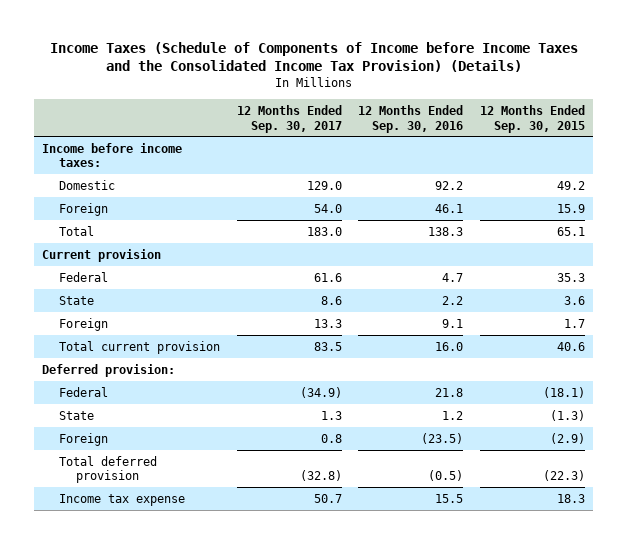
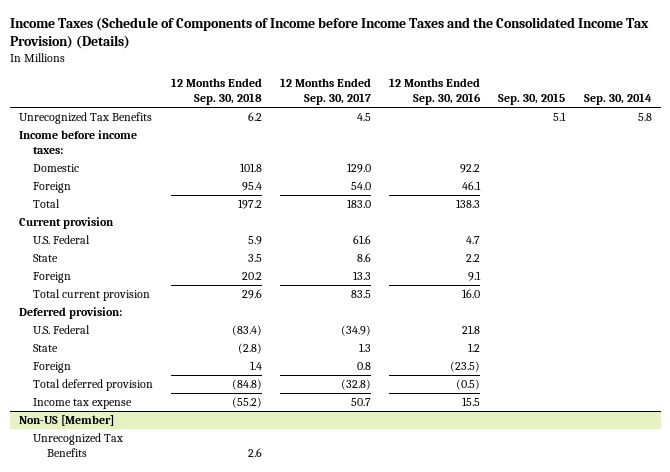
[479,104,585,133] 12 Months Ended Sep. 30, 2015 -> none
none -> [171,78,263,106] 12 Months Ended Sep. 30, 2018
none -> [498,93,566,106] Sep. 30, 2015
none -> [583,93,652,106] Sep. 30, 2014
none -> [18,111,152,124] Unrecognized Tax Benefits
[59,271,109,282] Federal -> [33,234,91,244] U.S. Federal
[59,386,109,397] Federal -> [33,324,91,334] U.S. Federal
none -> [18,414,114,426] Non-US [Member]
none -> [33,432,124,457] Unrecognized Tax Benefits

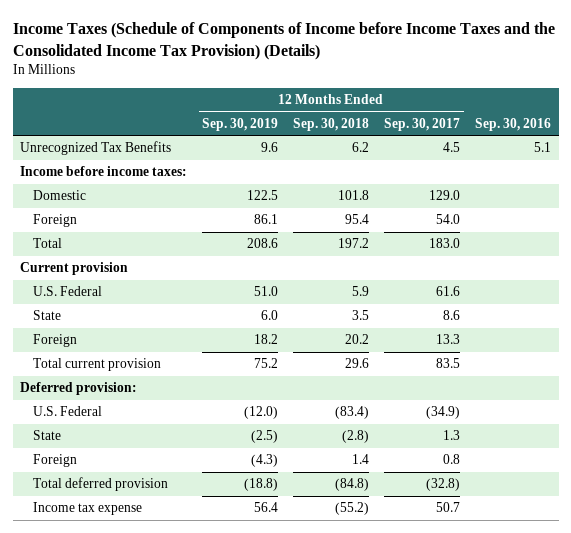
[389,78,482,106] 12 Months Ended Sep. 30, 2016 -> none
[498,93,566,106] Sep. 30, 2015 -> none
[583,93,652,106] Sep. 30, 2014 -> none
none -> [202,118,279,132] Sep. 30, 2019
none -> [475,118,552,132] Sep. 30, 2016
[18,414,114,426] Non-US [Member] -> none
[33,432,124,457] Unrecognized Tax Benefits -> none

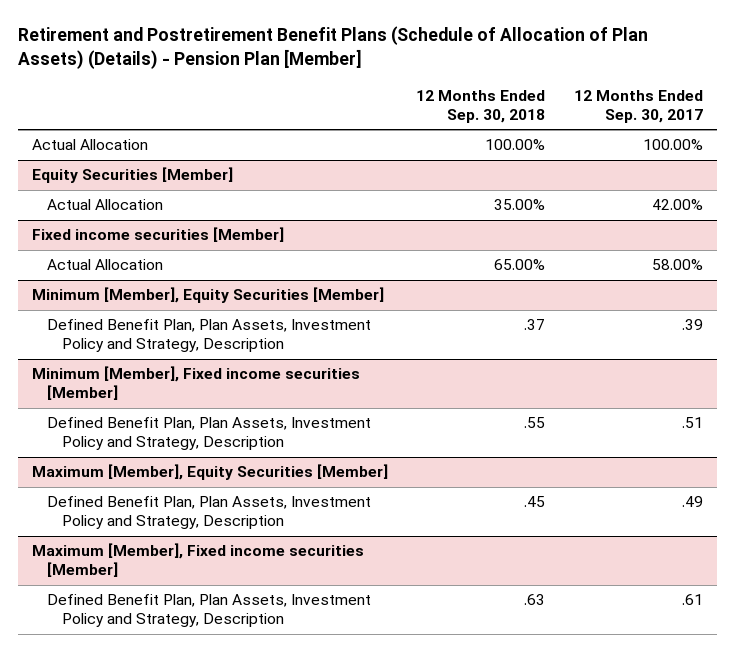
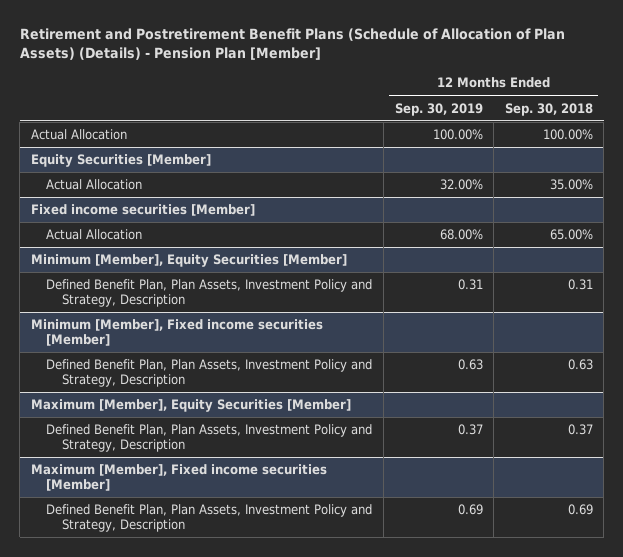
[573,90,703,123] 12 Months Ended Sep. 30, 2017 -> none
none -> [394,102,483,116] Sep. 30, 2019
[524,319,546,331] .37 -> [567,279,593,291] 0.31
[524,417,546,429] .55 -> [567,359,593,371] 0.63
[524,496,546,508] .45 -> [567,424,593,436] 0.37
[524,594,546,606] .63 -> [567,504,593,516] 0.69

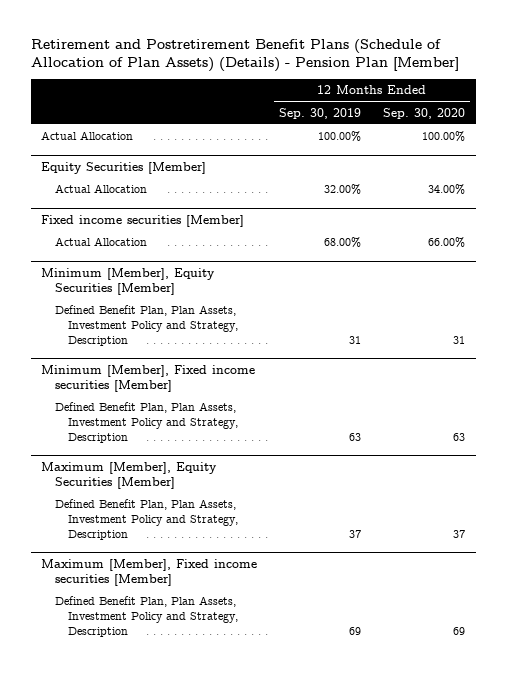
[504,102,593,116] Sep. 30, 2018 -> none
none -> [382,107,465,119] Sep. 30, 2020
[457,279,483,291] 0.31 -> [349,336,362,345] 31
[457,359,483,371] 0.63 -> [349,433,362,442] 63
[457,424,483,436] 0.37 -> [349,530,362,539] 37
[457,504,483,516] 0.69 -> [349,627,362,636] 69

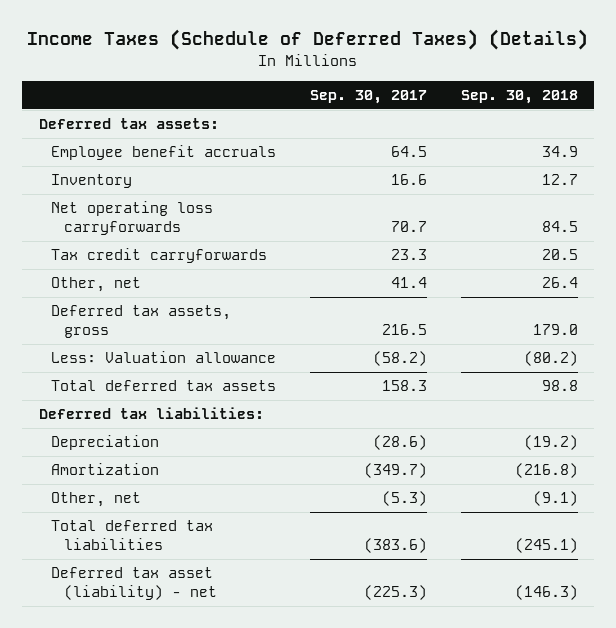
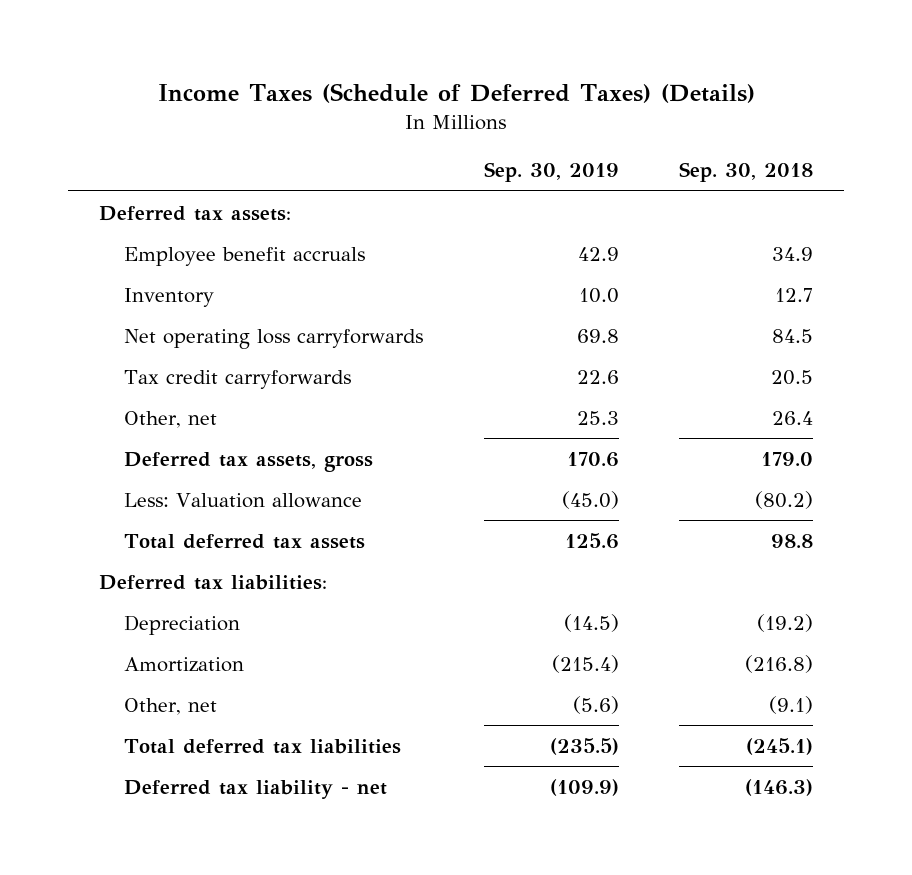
[310,90,428,105] Sep. 30, 2017 -> none
none -> [483,162,619,183] Sep. 30, 2019
[51,567,218,601] Deferred tax asset (liability) - net -> [124,779,388,799] Deferred tax liability - net

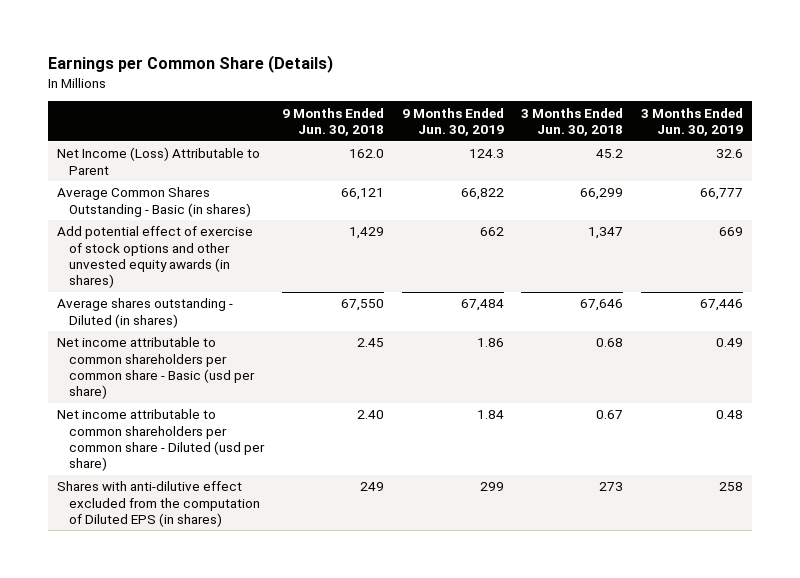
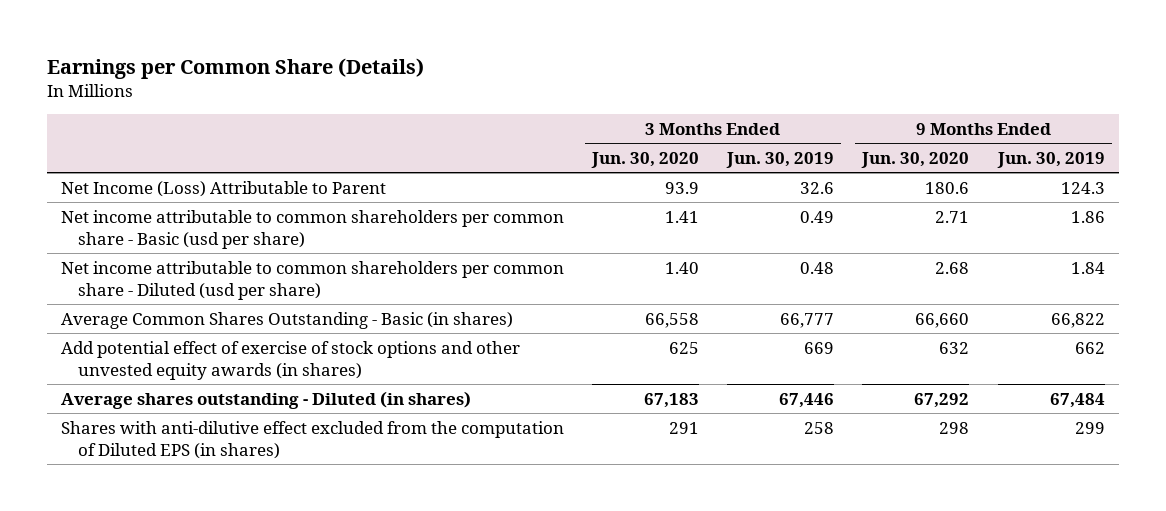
[281,107,384,137] 9 Months Ended Jun. 30, 2018 -> none
[521,107,624,137] 3 Months Ended Jun. 30, 2018 -> none
none -> [591,151,700,168] Jun. 30, 2020
none -> [861,151,970,168] Jun. 30, 2020
[56,337,256,400] Net income attributable to common shareholders per common share - Basic (usd per share) -> [60,209,564,249] Net income attributable to common shareholders per common share - Basic (usd per share)
[56,409,266,472] Net income attributable to common shareholders per common share - Diluted (usd per share) -> [60,260,564,300] Net income attributable to common shareholders per common share - Diluted (usd per share)

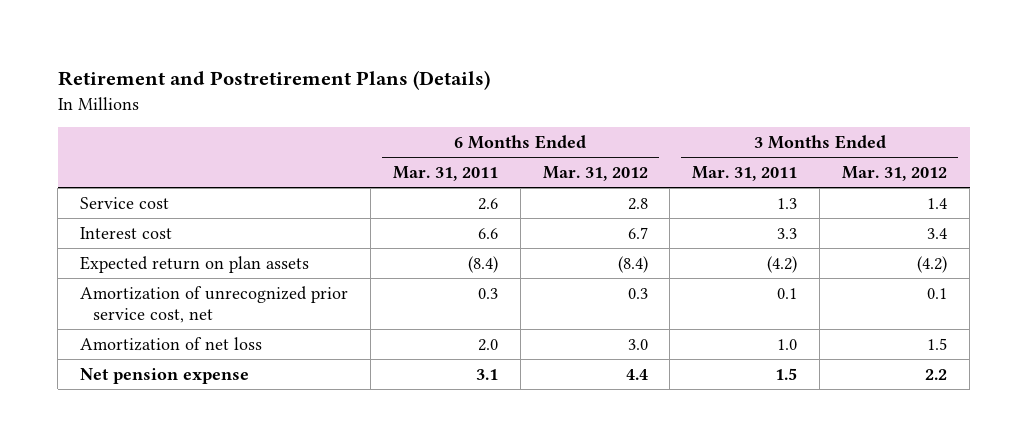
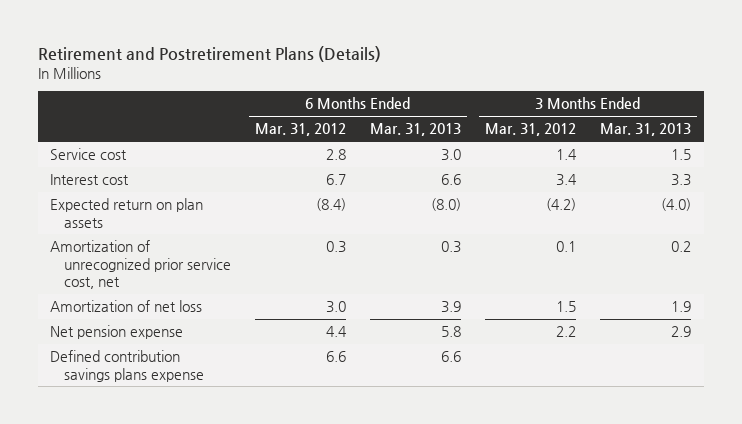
[392,166,498,182] Mar. 31, 2011 -> none
[692,166,798,182] Mar. 31, 2011 -> none
none -> [370,123,462,137] Mar. 31, 2013
none -> [600,123,692,137] Mar. 31, 2013
none -> [50,350,205,382] Defined contribution savings plans expense

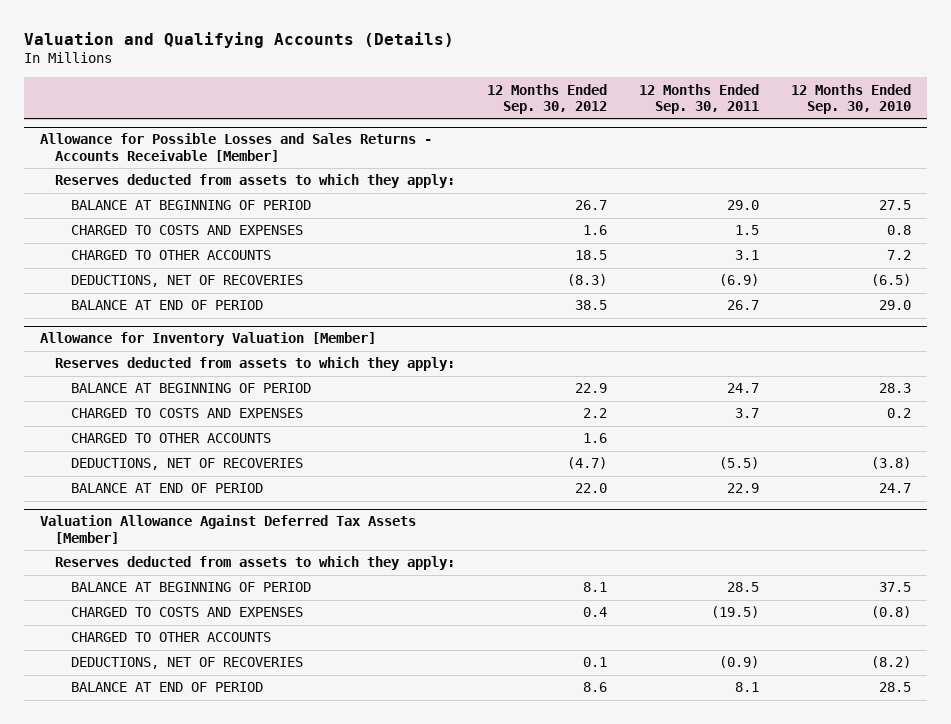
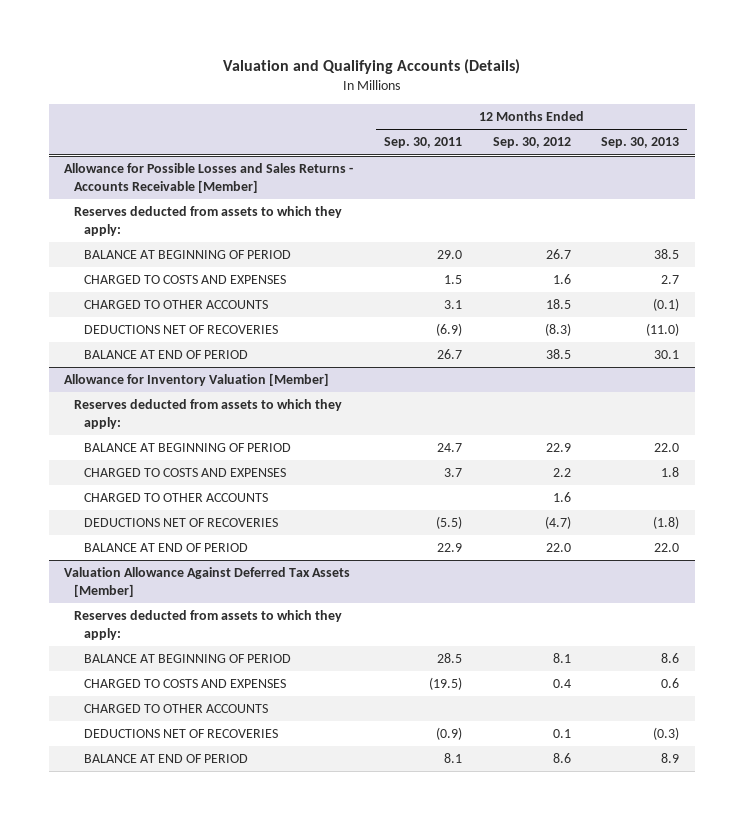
[791,83,912,114] 12 Months Ended Sep. 30, 2010 -> none
none -> [601,137,680,149] Sep. 30, 2013
[70,275,303,288] DEDUCTIONS, NET OF RECOVERIES -> [84,325,279,335] DEDUCTIONS NET OF RECOVERIES
[70,458,303,471] DEDUCTIONS, NET OF RECOVERIES -> [84,518,279,528] DEDUCTIONS NET OF RECOVERIES
[70,657,303,670] DEDUCTIONS, NET OF RECOVERIES -> [84,729,279,739] DEDUCTIONS NET OF RECOVERIES

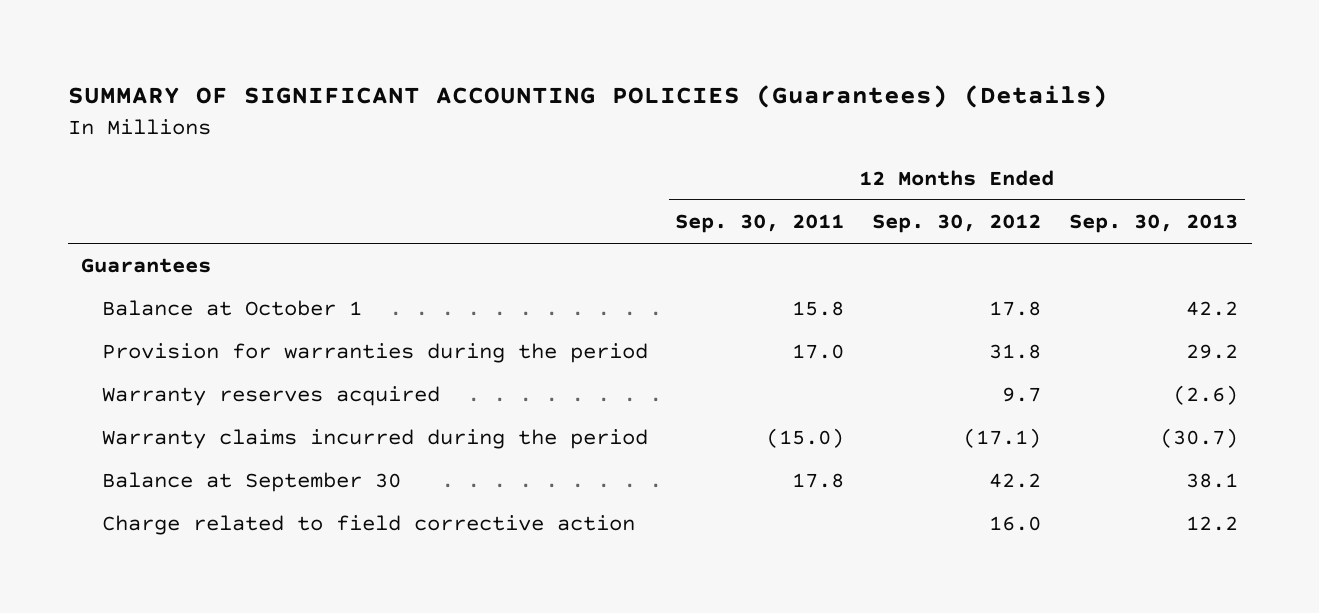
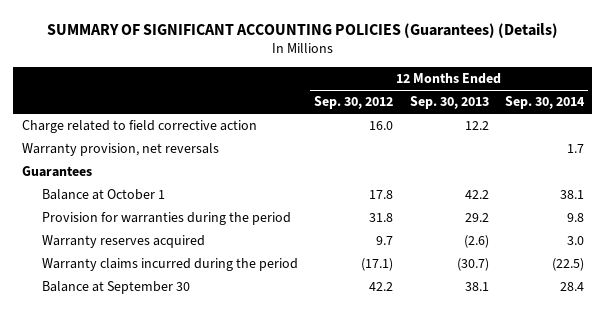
[675,214,845,234] Sep. 30, 2011 -> none
none -> [505,96,586,110] Sep. 30, 2014
[101,515,635,536] Charge related to field corrective action -> [21,120,257,134] Charge related to field corrective action
none -> [21,143,219,157] Warranty provision, net reversals

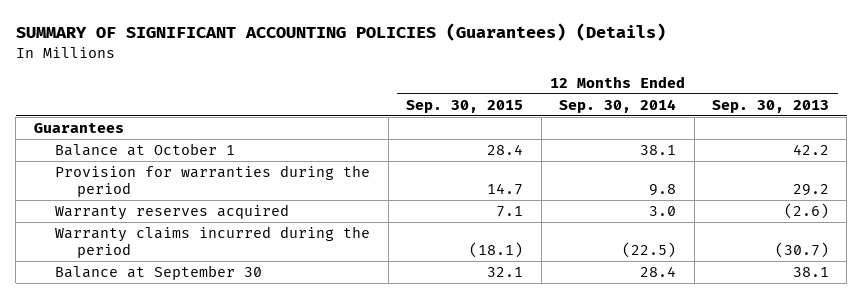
[314,96,394,110] Sep. 30, 2012 -> none
none -> [406,99,524,113] Sep. 30, 2015
[21,120,257,134] Charge related to field corrective action -> none
[21,143,219,157] Warranty provision, net reversals -> none

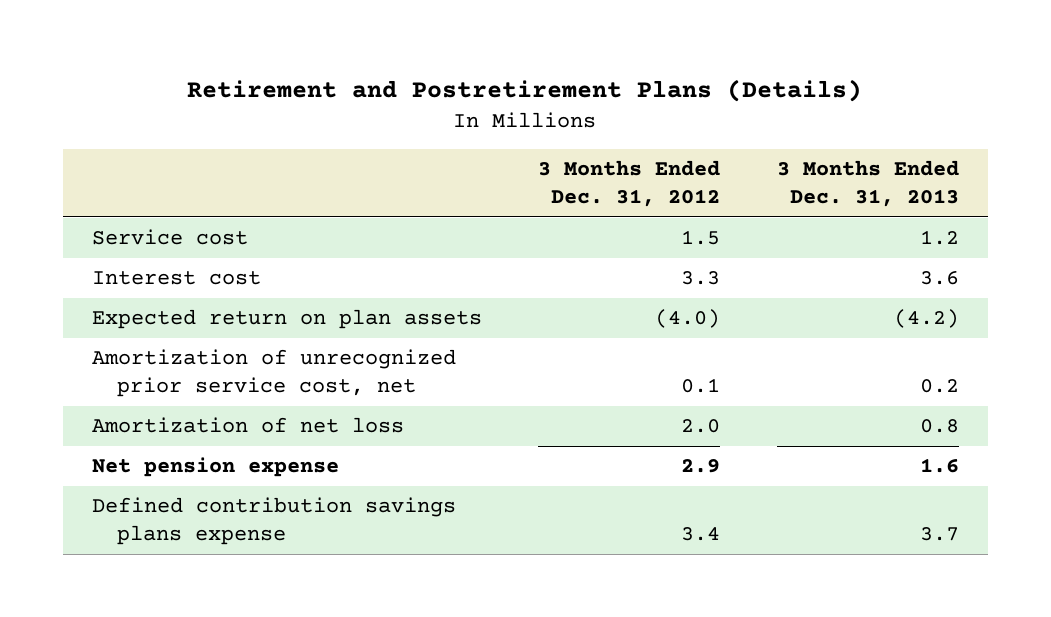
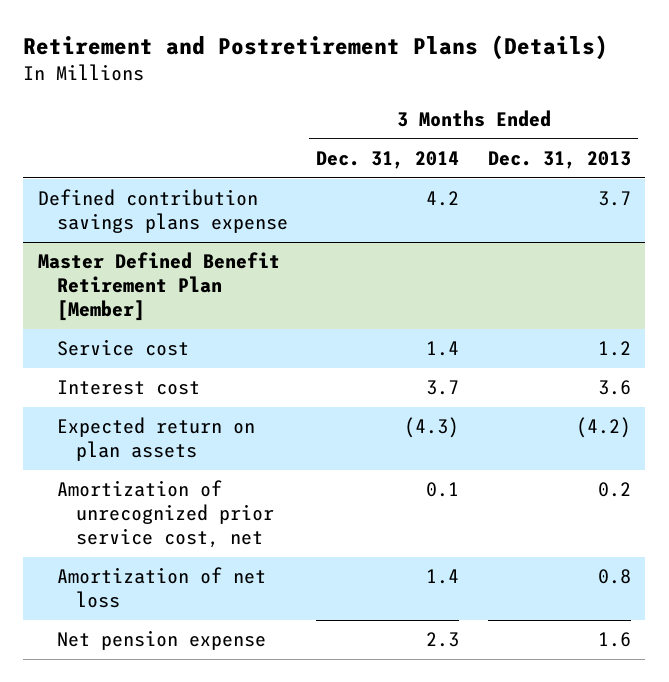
[538,159,721,208] 3 Months Ended Dec. 31, 2012 -> none
none -> [316,151,460,170] Dec. 31, 2014
[91,497,456,546] Defined contribution savings plans expense -> [37,189,289,234] Defined contribution savings plans expense
none -> [37,252,280,322] Master Defined Benefit Retirement Plan [Member]

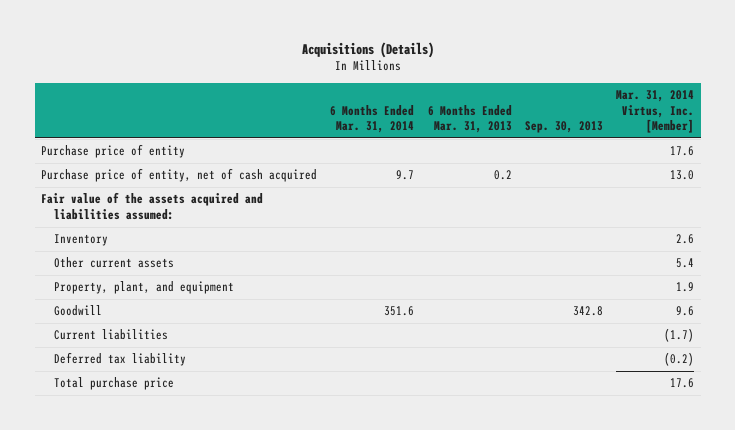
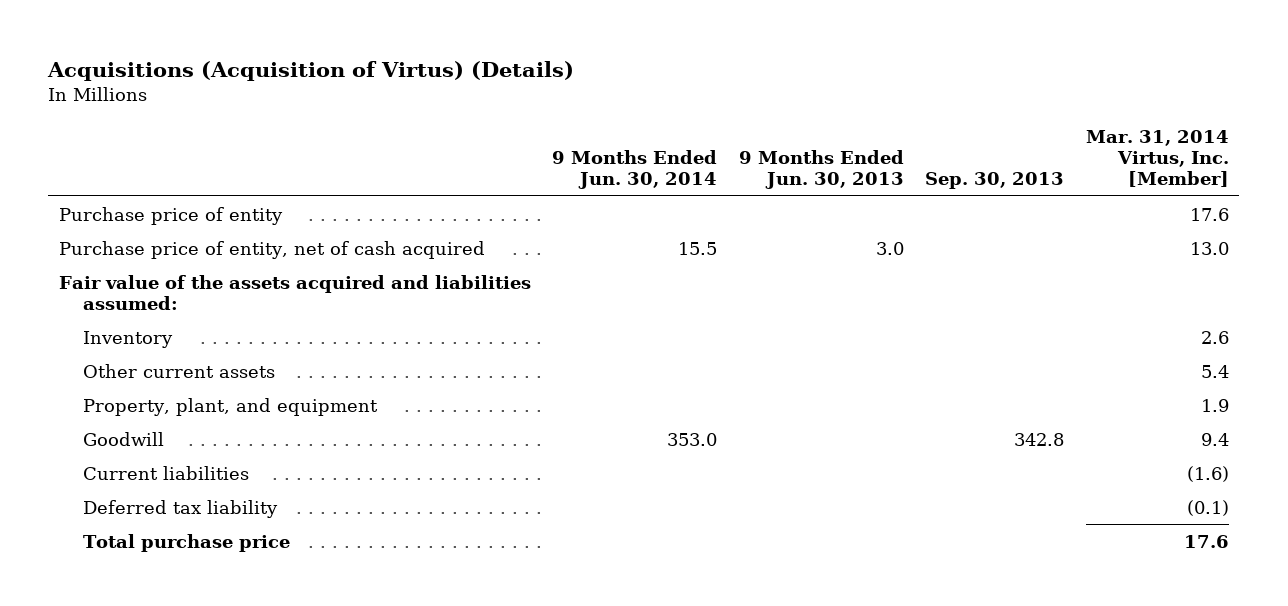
[301,41,434,58] Acquisitions (Details) -> [47,60,575,81] Acquisitions (Acquisition of Virtus) (Details)
[330,104,415,134] 6 Months Ended Mar. 31, 2014 -> none
[427,104,512,134] 6 Months Ended Mar. 31, 2013 -> none
none -> [552,150,718,190] 9 Months Ended Jun. 30, 2014
none -> [738,150,904,190] 9 Months Ended Jun. 30, 2013
[676,306,695,317] 9.6 -> [1200,432,1229,446] 9.4
[664,328,695,343] (1.7) -> [1186,465,1229,482] (1.6)
[664,352,695,367] (0.2) -> [1186,499,1229,516] (0.1)

